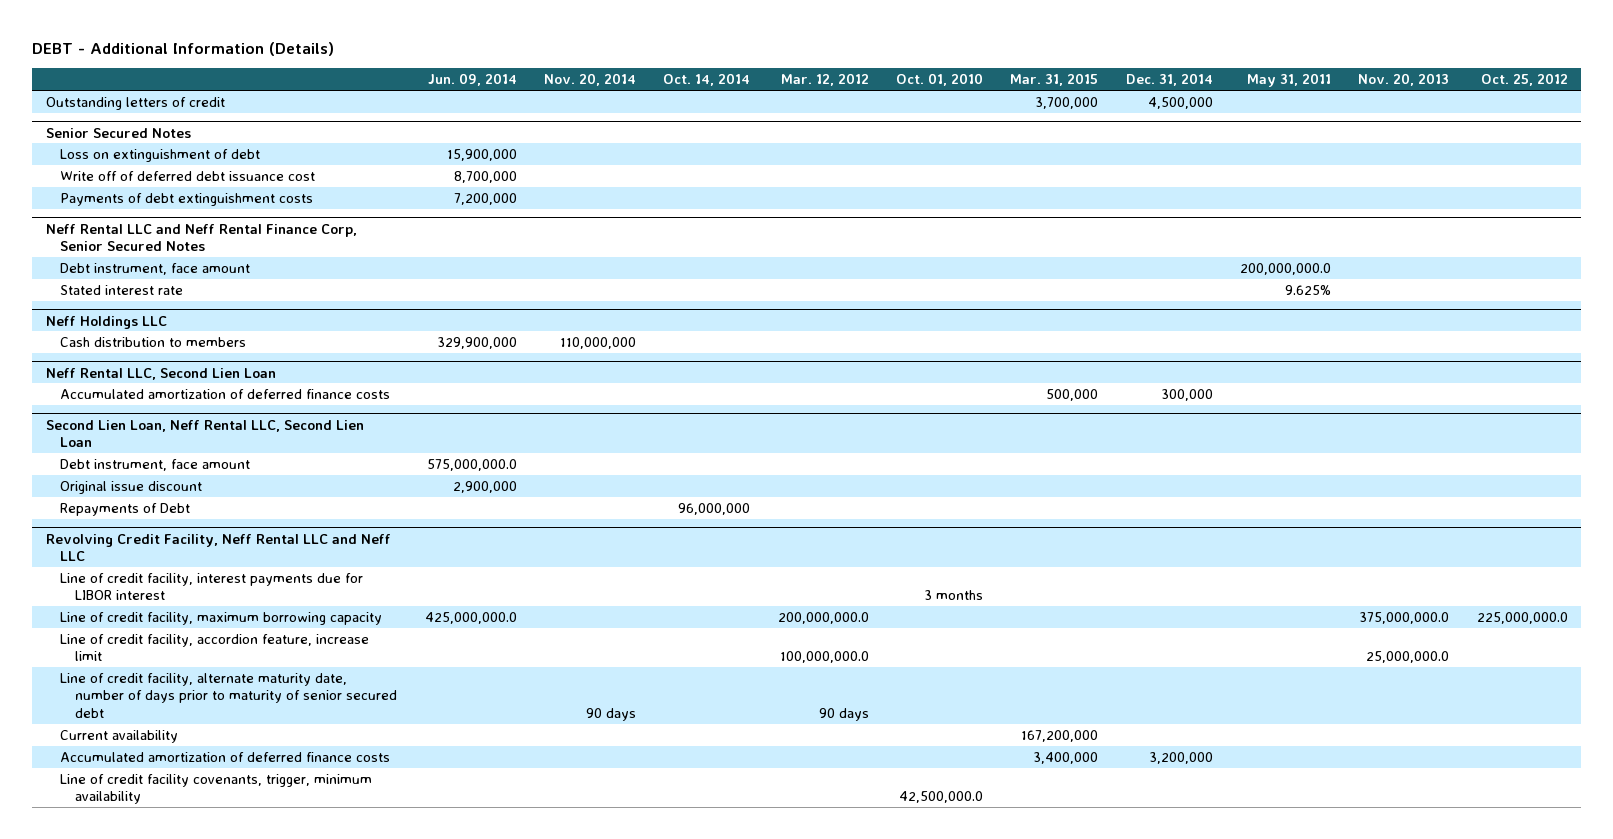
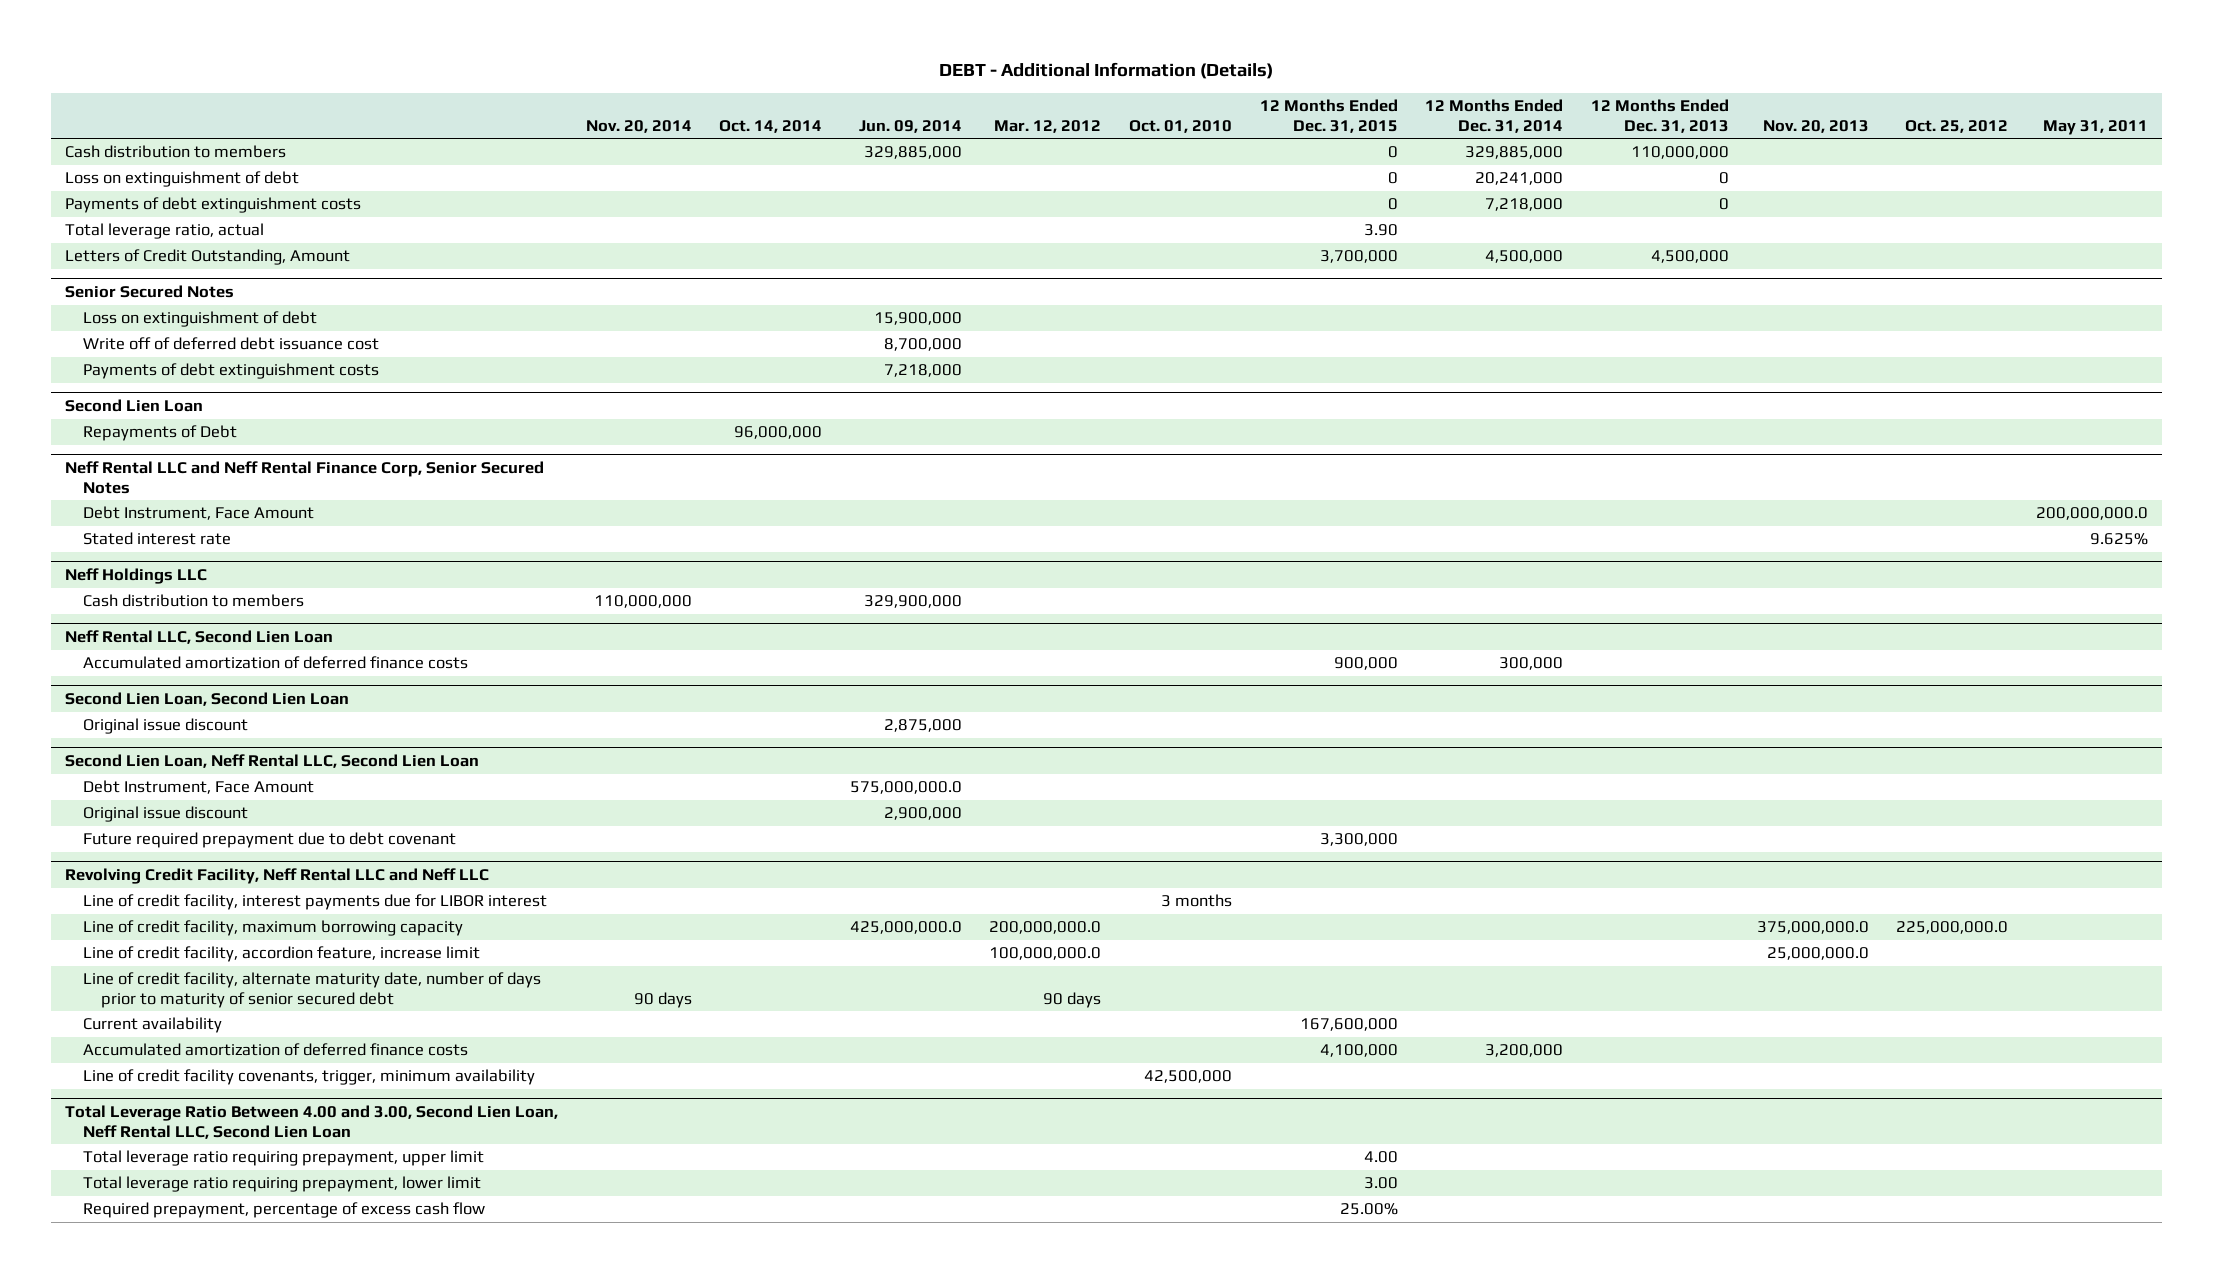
[1010,73,1099,87] Mar. 31, 2015 -> none
[1125,73,1213,87] Dec. 31, 2014 -> none
none -> [1259,98,1398,133] 12 Months Ended Dec. 31, 2015
none -> [1425,98,1564,133] 12 Months Ended Dec. 31, 2014
none -> [1590,98,1729,133] 12 Months Ended Dec. 31, 2013
none -> [64,145,286,159] Cash distribution to members
none -> [64,171,299,188] Loss on extinguishment of debt
none -> [64,197,361,214] Payments of debt extinguishment costs
none -> [64,223,264,240] Total leverage ratio, actual
[45,96,225,110] Outstanding letters of credit -> [64,249,350,266] Letters of Credit Outstanding, Amount
[453,192,517,205] 7,200,000 -> [883,364,962,378] 7,218,000
none -> [64,399,203,413] Second Lien Loan
none -> [82,425,237,442] Repayments of Debt
[60,262,251,275] Debt instrument, face amount -> [82,506,314,521] Debt Instrument, Face Amount
none -> [64,692,349,707] Second Lien Loan, Second Lien Loan
none -> [82,718,248,735] Original issue discount
[60,458,251,471] Debt instrument, face amount -> [82,780,314,795] Debt Instrument, Face Amount
[60,502,191,516] Repayments of Debt -> none
none -> [82,832,456,849] Future required prepayment due to debt covenant
[899,791,984,804] 42,500,000.0 -> [1144,1070,1233,1084] 42,500,000
none -> [64,1105,558,1139] Total Leverage Ratio Between 4.00 and 3.00, Second Lien Loan, Neff Rental LLC, Second Lien Loan
none -> [82,1150,484,1167] Total leverage ratio requiring prepayment, upper limit
none -> [82,1176,481,1193] Total leverage ratio requiring prepayment, lower limit
none -> [82,1202,485,1219] Required prepayment, percentage of excess cash flow

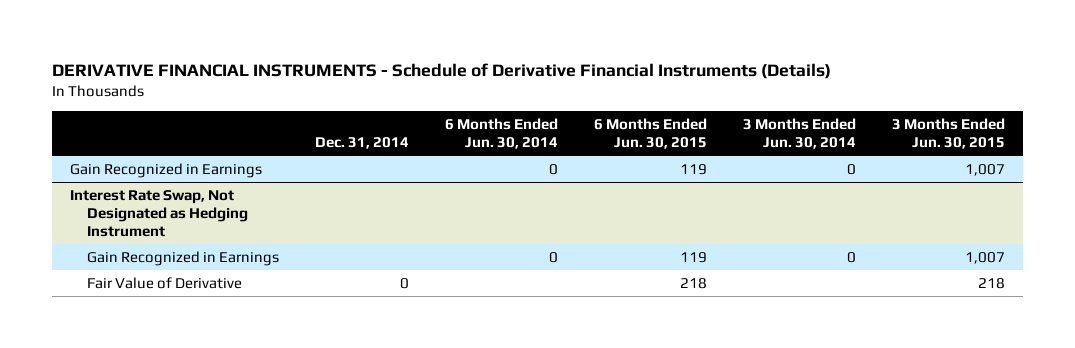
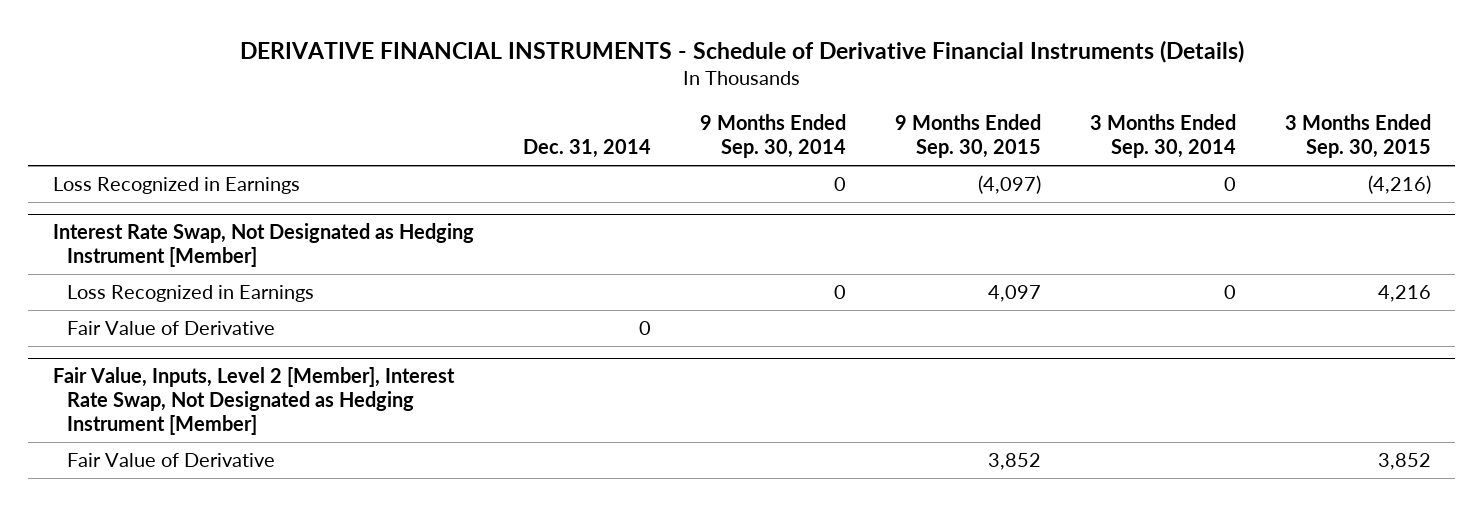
[444,118,558,150] 6 Months Ended Jun. 30, 2014 -> none
[593,118,707,150] 6 Months Ended Jun. 30, 2015 -> none
[742,118,856,150] 3 Months Ended Jun. 30, 2014 -> none
[891,118,1005,150] 3 Months Ended Jun. 30, 2015 -> none
none -> [699,114,846,159] 9 Months Ended Sep. 30, 2014
none -> [894,114,1041,159] 9 Months Ended Sep. 30, 2015
none -> [1089,114,1236,159] 3 Months Ended Sep. 30, 2014
none -> [1284,114,1431,159] 3 Months Ended Sep. 30, 2015
[70,162,263,178] Gain Recognized in Earnings -> [52,177,300,195] Loss Recognized in Earnings
[70,189,249,238] Interest Rate Swap, Not Designated as Hedging Instrument -> [52,223,474,268] Interest Rate Swap, Not Designated as Hedging Instrument [Member]
[87,250,280,266] Gain Recognized in Earnings -> [67,285,315,303] Loss Recognized in Earnings
none -> [52,367,455,436] Fair Value, Inputs, Level 2 [Member], Interest Rate Swap, Not Designated as Hedging Instrument [Member]
none -> [67,453,276,468] Fair Value of Derivative

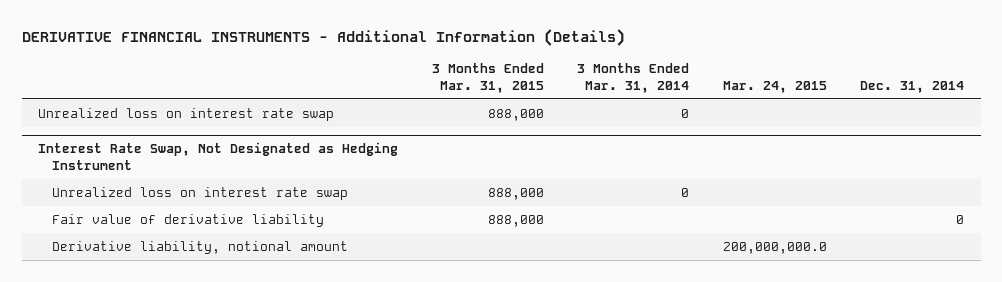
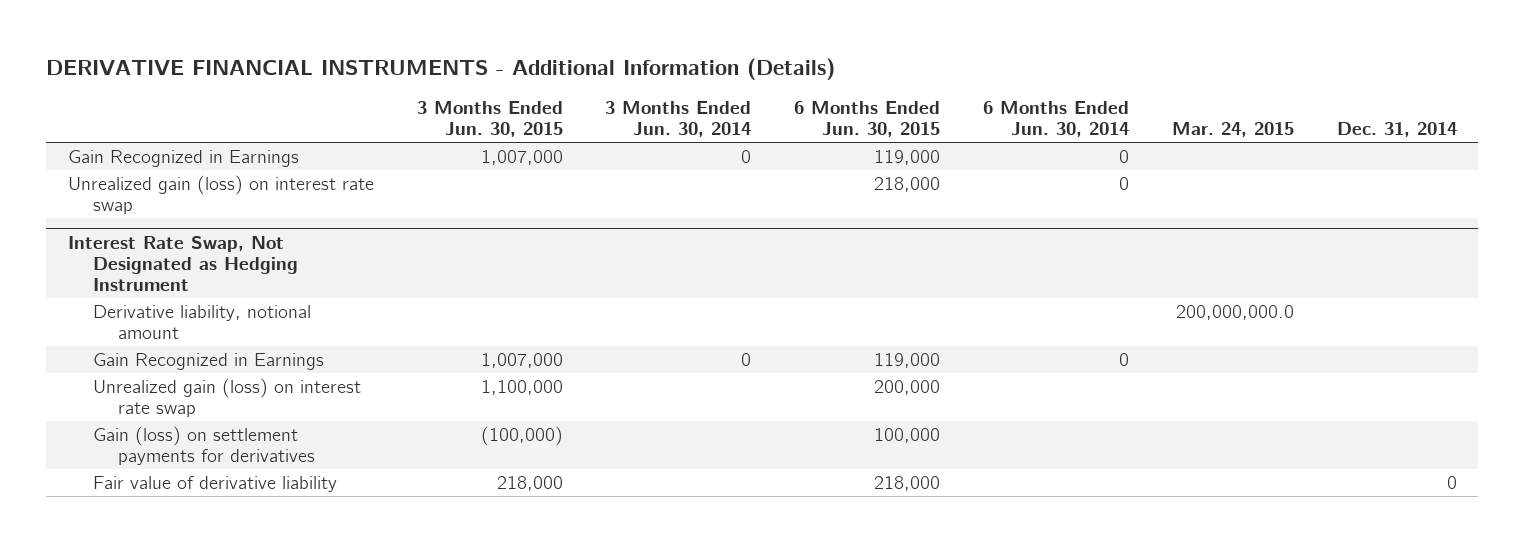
[431,63,544,94] 3 Months Ended Mar. 31, 2015 -> none
[577,63,690,94] 3 Months Ended Mar. 31, 2014 -> none
none -> [416,100,563,137] 3 Months Ended Jun. 30, 2015
none -> [605,100,752,137] 3 Months Ended Jun. 30, 2014
none -> [794,100,941,137] 6 Months Ended Jun. 30, 2015
none -> [983,100,1130,137] 6 Months Ended Jun. 30, 2014
[38,108,335,122] Unrealized loss on interest rate swap -> [67,149,299,167] Gain Recognized in Earnings
none -> [67,174,374,215] Unrealized gain (loss) on interest rate swap
[52,187,349,201] Unrealized loss on interest rate swap -> none
none -> [93,352,325,370] Gain Recognized in Earnings
none -> [93,377,362,418] Unrealized gain (loss) on interest rate swap
none -> [93,425,316,466] Gain (loss) on settlement payments for derivatives
[52,214,325,228] Fair value of derivative liability -> [93,475,338,492] Fair value of derivative liability

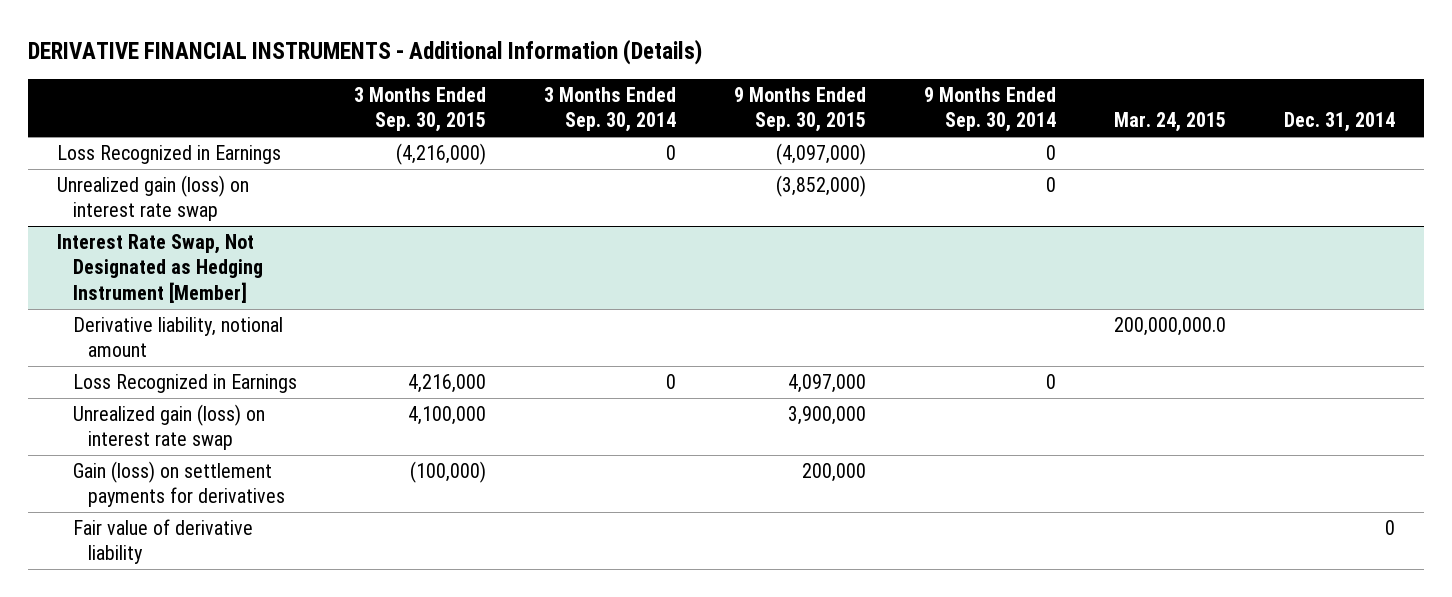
[416,100,563,137] 3 Months Ended Jun. 30, 2015 -> none
[605,100,752,137] 3 Months Ended Jun. 30, 2014 -> none
[794,100,941,137] 6 Months Ended Jun. 30, 2015 -> none
[983,100,1130,137] 6 Months Ended Jun. 30, 2014 -> none
none -> [354,87,487,133] 3 Months Ended Sep. 30, 2015
none -> [544,87,677,133] 3 Months Ended Sep. 30, 2014
none -> [734,87,867,133] 9 Months Ended Sep. 30, 2015
none -> [924,87,1057,133] 9 Months Ended Sep. 30, 2014
[67,149,299,167] Gain Recognized in Earnings -> [56,145,281,165] Loss Recognized in Earnings
[67,235,299,292] Interest Rate Swap, Not Designated as Hedging Instrument -> [56,234,263,303] Interest Rate Swap, Not Designated as Hedging Instrument [Member]
[93,352,325,370] Gain Recognized in Earnings -> [72,374,297,394] Loss Recognized in Earnings

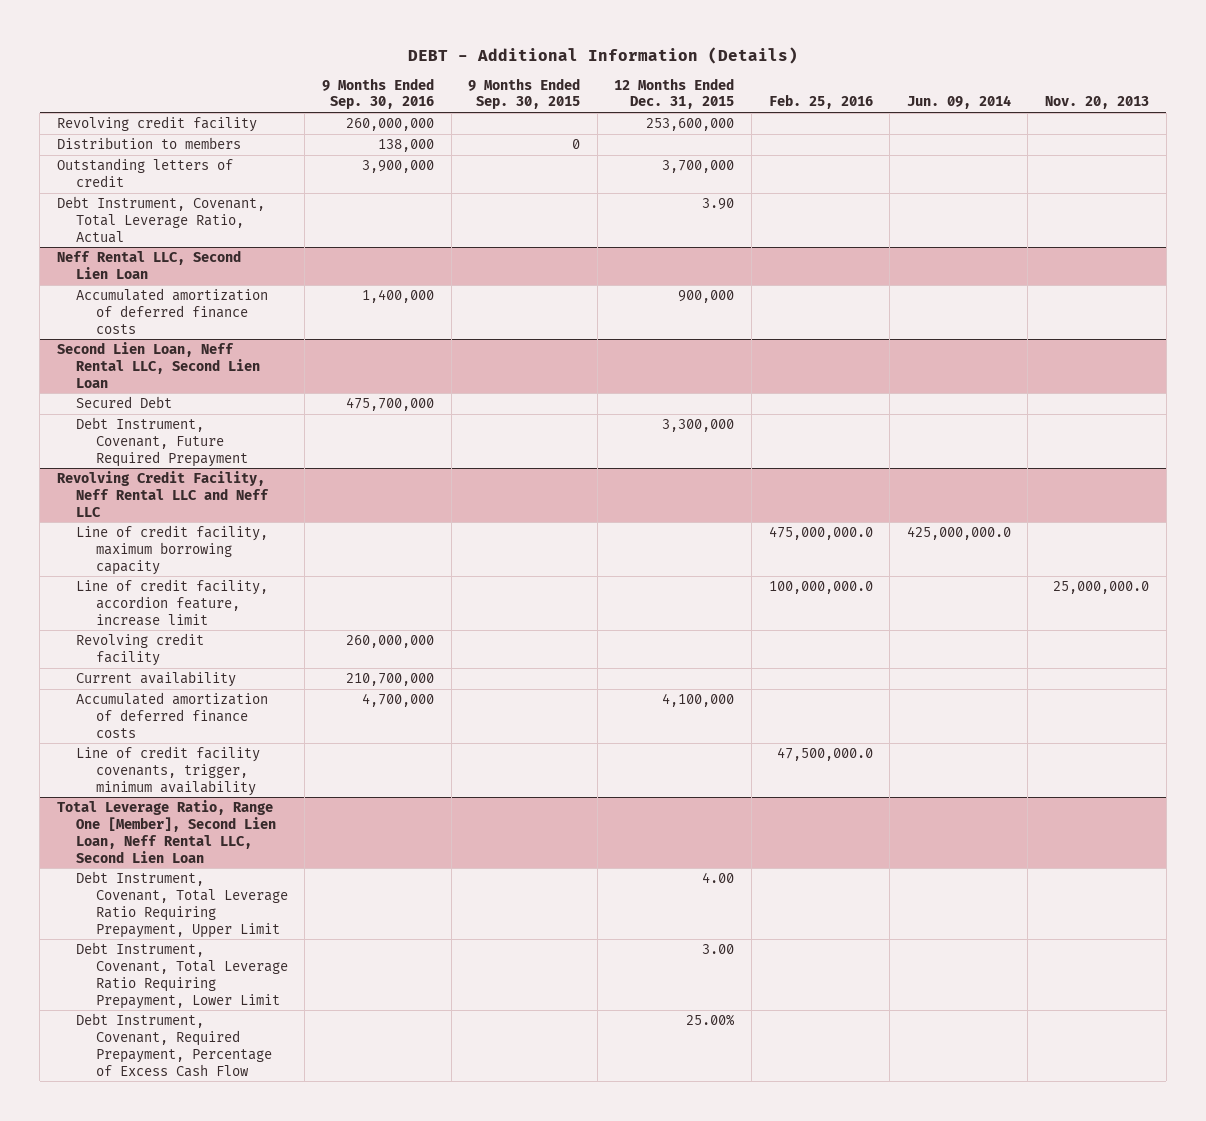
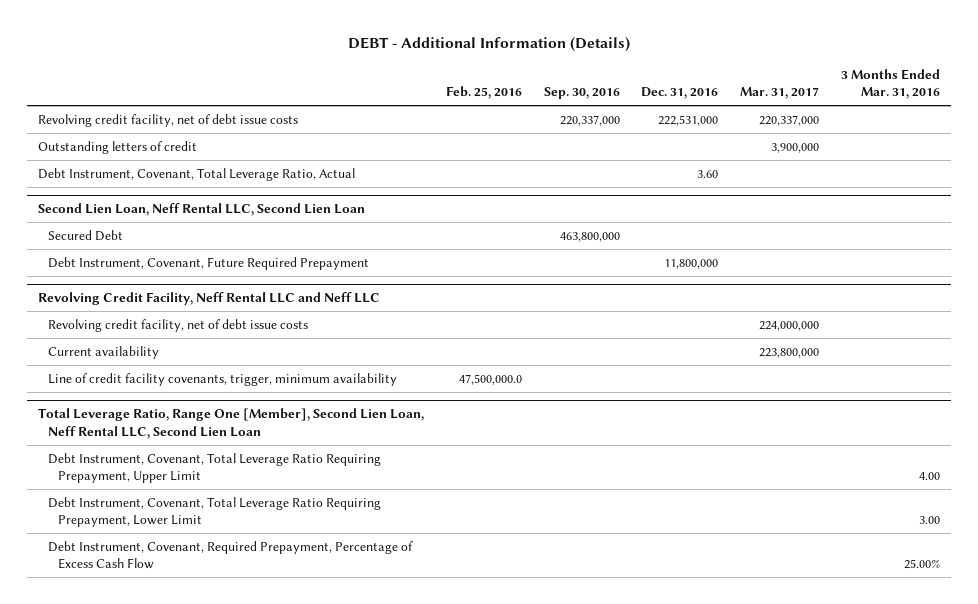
[321,77,434,110] 9 Months Ended Sep. 30, 2016 -> none
[468,77,581,110] 9 Months Ended Sep. 30, 2015 -> none
[614,77,735,110] 12 Months Ended Dec. 31, 2015 -> none
[906,95,1011,110] Jun. 09, 2014 -> none
[1044,96,1149,110] Nov. 20, 2013 -> none
none -> [543,87,620,100] Sep. 30, 2016
none -> [641,87,719,100] Dec. 31, 2016
none -> [740,87,820,100] Mar. 31, 2017
none -> [840,69,940,100] 3 Months Ended Mar. 31, 2016
[56,137,241,150] Distribution to members -> none
[56,116,257,133] Revolving credit facility -> [38,113,299,127] Revolving credit facility, net of debt issue costs
[56,250,241,279] Neff Rental LLC, Second Lien Loan -> none
[76,288,269,334] Accumulated amortization of deferred finance costs -> none
[76,525,269,575] Line of credit facility, maximum borrowing capacity -> none
[76,579,269,626] Line of credit facility, accordion feature, increase limit -> none
[76,633,205,666] Revolving credit facility -> [47,318,308,332] Revolving credit facility, net of debt issue costs
[76,692,269,738] Accumulated amortization of deferred finance costs -> none

